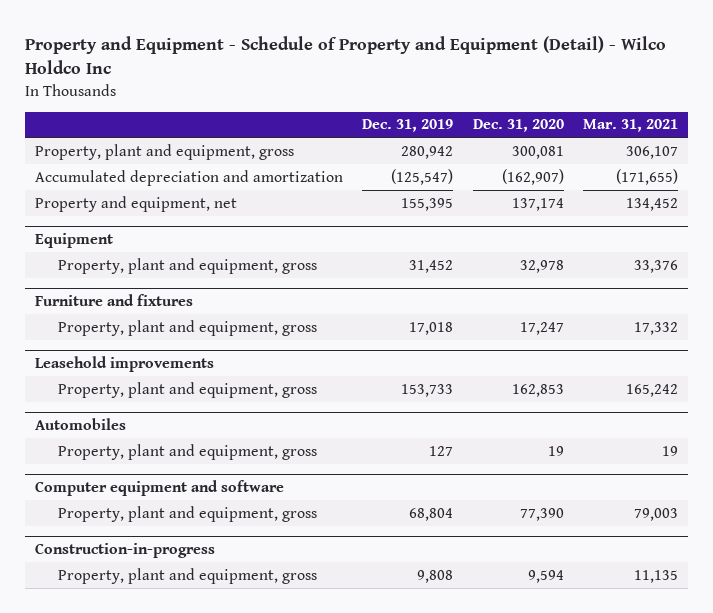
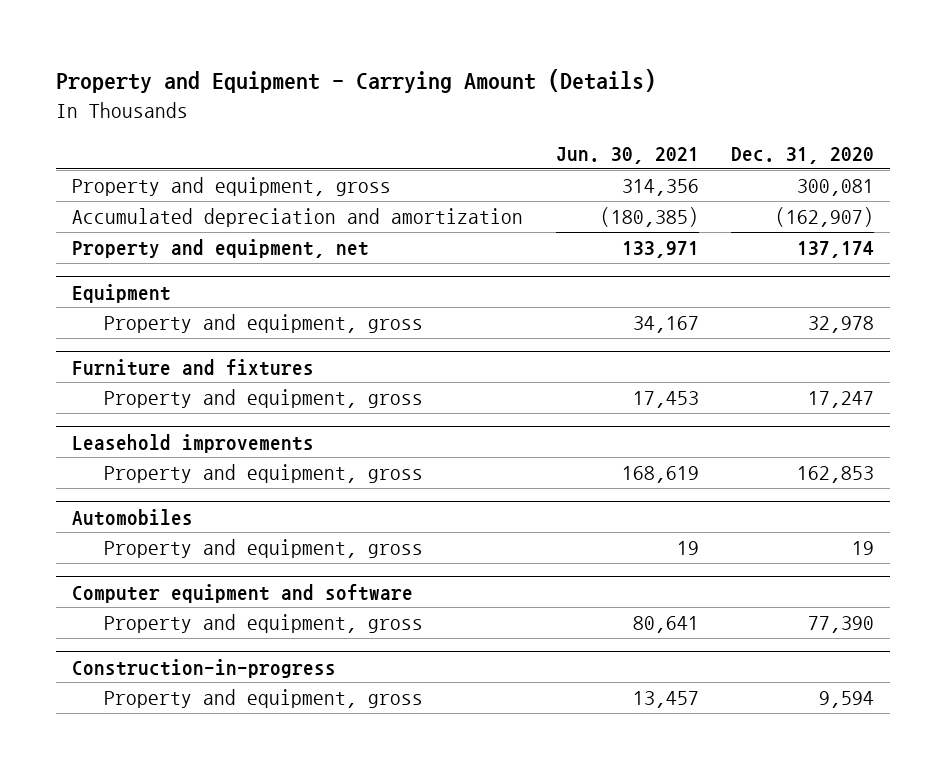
[25,35,667,75] Property and Equipment - Schedule of Property and Equipment (Detail) - Wilco Holdco Inc -> [55,69,656,94] Property and Equipment - Carrying Amount (Details)
[362,119,454,133] Dec. 31, 2019 -> none
[583,119,679,133] Mar. 31, 2021 -> none
none -> [555,146,699,164] Jun. 30, 2021
[34,143,294,160] Property, plant and equipment, gross -> [71,177,391,197] Property and equipment, gross
[57,257,317,274] Property, plant and equipment, gross -> [104,314,424,334] Property and equipment, gross
[57,319,317,336] Property, plant and equipment, gross -> [104,389,424,409] Property and equipment, gross
[57,381,317,398] Property, plant and equipment, gross -> [104,464,424,484] Property and equipment, gross
[57,443,317,460] Property, plant and equipment, gross -> [104,539,424,559] Property and equipment, gross
[57,505,317,522] Property, plant and equipment, gross -> [104,614,424,634] Property and equipment, gross
[57,567,317,584] Property, plant and equipment, gross -> [104,689,424,709] Property and equipment, gross

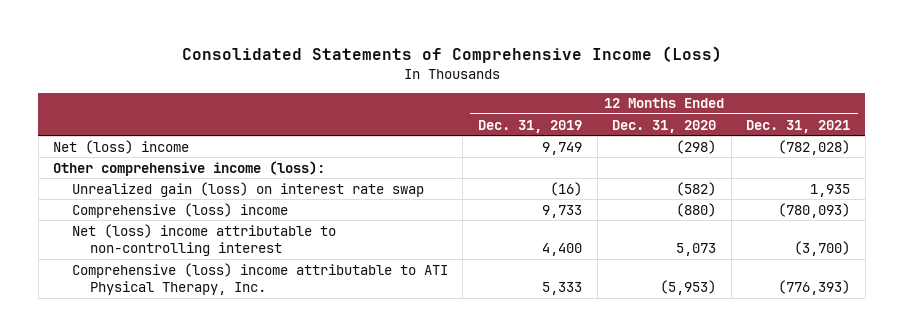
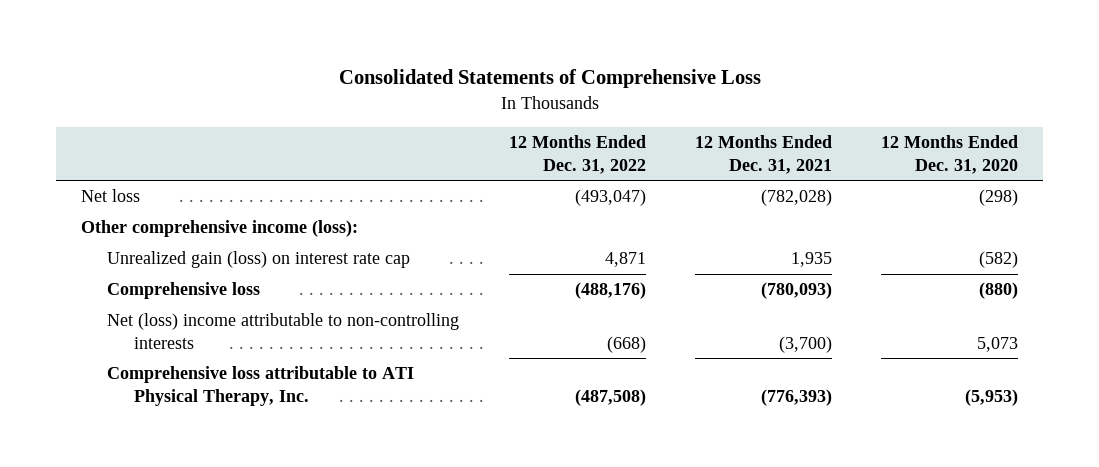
[181,45,722,63] Consolidated Statements of Comprehensive Income (Loss) -> [338,69,761,89] Consolidated Statements of Comprehensive Loss
[477,119,582,133] Dec. 31, 2019 -> none
none -> [508,134,646,174] 12 Months Ended Dec. 31, 2022
[53,139,190,154] Net (loss) income -> [81,189,141,203] Net loss
[71,181,424,197] Unrealized gain (loss) on interest rate swap -> [107,251,411,269] Unrealized gain (loss) on interest rate cap
[71,202,288,218] Comprehensive (loss) income -> [107,282,261,300] Comprehensive loss
[71,223,336,257] Net (loss) income attributable to non-controlling interest -> [107,313,460,350] Net (loss) income attributable to non-controlling interests
[71,262,448,296] Comprehensive (loss) income attributable to ATI Physical Therapy, Inc. -> [107,366,415,407] Comprehensive loss attributable to ATI Physical Therapy, Inc.

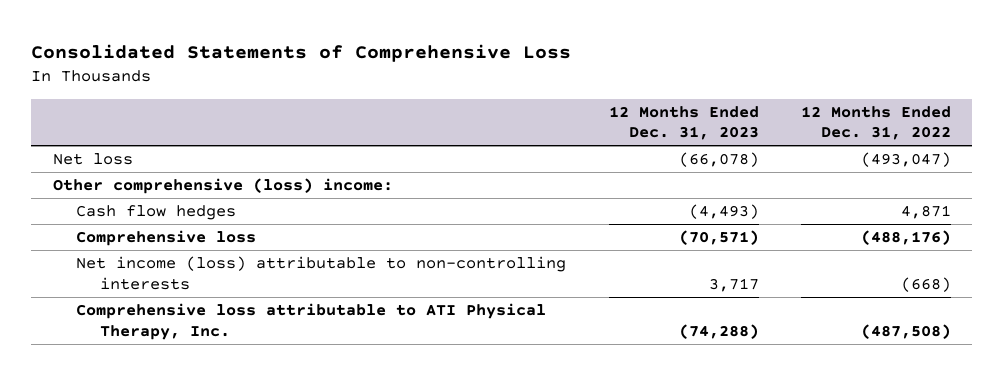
[694,134,832,174] 12 Months Ended Dec. 31, 2021 -> none
[880,134,1018,174] 12 Months Ended Dec. 31, 2020 -> none
none -> [608,105,759,141] 12 Months Ended Dec. 31, 2023
[81,220,359,238] Other comprehensive income (loss): -> [52,177,393,194] Other comprehensive (loss) income:
[107,251,411,269] Unrealized gain (loss) on interest rate cap -> [76,204,237,220] Cash flow hedges
[107,313,460,350] Net (loss) income attributable to non-controlling interests -> [76,255,567,290] Net income (loss) attributable to non-controlling interests

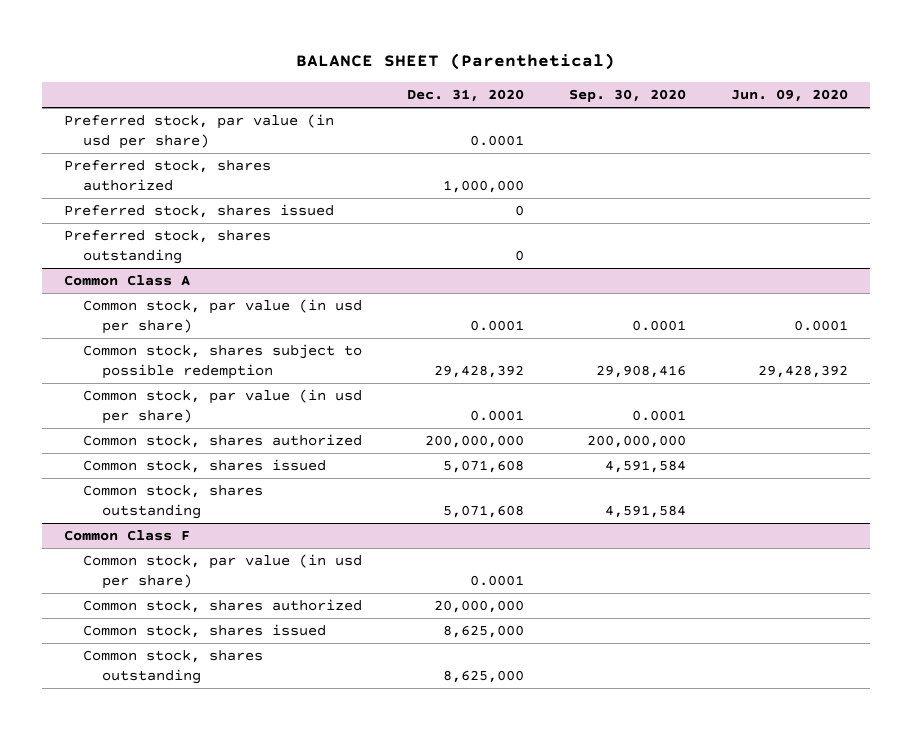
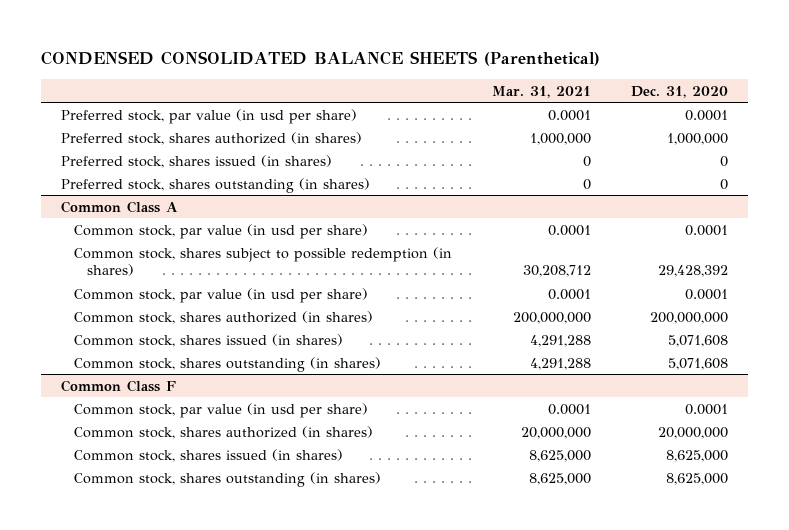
[296,53,616,71] BALANCE SHEET (Parenthetical) -> [41,51,601,67] CONDENSED CONSOLIDATED BALANCE SHEETS (Parenthetical)
[569,89,687,103] Sep. 30, 2020 -> none
[730,89,848,103] Jun. 09, 2020 -> none
none -> [491,85,591,98] Mar. 31, 2021
[64,160,272,191] Preferred stock, shares authorized -> [61,131,363,145] Preferred stock, shares authorized (in shares)
[64,204,335,219] Preferred stock, shares issued -> [61,154,333,168] Preferred stock, shares issued (in shares)
[64,230,272,264] Preferred stock, shares outstanding -> [61,177,371,193] Preferred stock, shares outstanding (in shares)
[83,344,363,379] Common stock, shares subject to possible redemption -> [74,246,453,277] Common stock, shares subject to possible redemption (in shares)
[83,434,363,449] Common stock, shares authorized -> [74,310,374,324] Common stock, shares authorized (in shares)
[83,459,327,474] Common stock, shares issued -> [74,333,344,347] Common stock, shares issued (in shares)
[83,485,264,519] Common stock, shares outstanding -> [74,356,382,372] Common stock, shares outstanding (in shares)
[83,599,363,614] Common stock, shares authorized -> [74,425,374,439] Common stock, shares authorized (in shares)
[83,624,327,639] Common stock, shares issued -> [74,448,344,462] Common stock, shares issued (in shares)
[83,650,264,684] Common stock, shares outstanding -> [74,471,382,487] Common stock, shares outstanding (in shares)

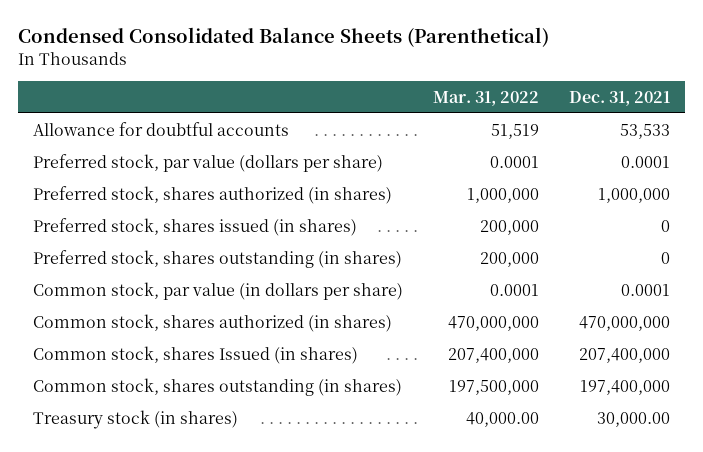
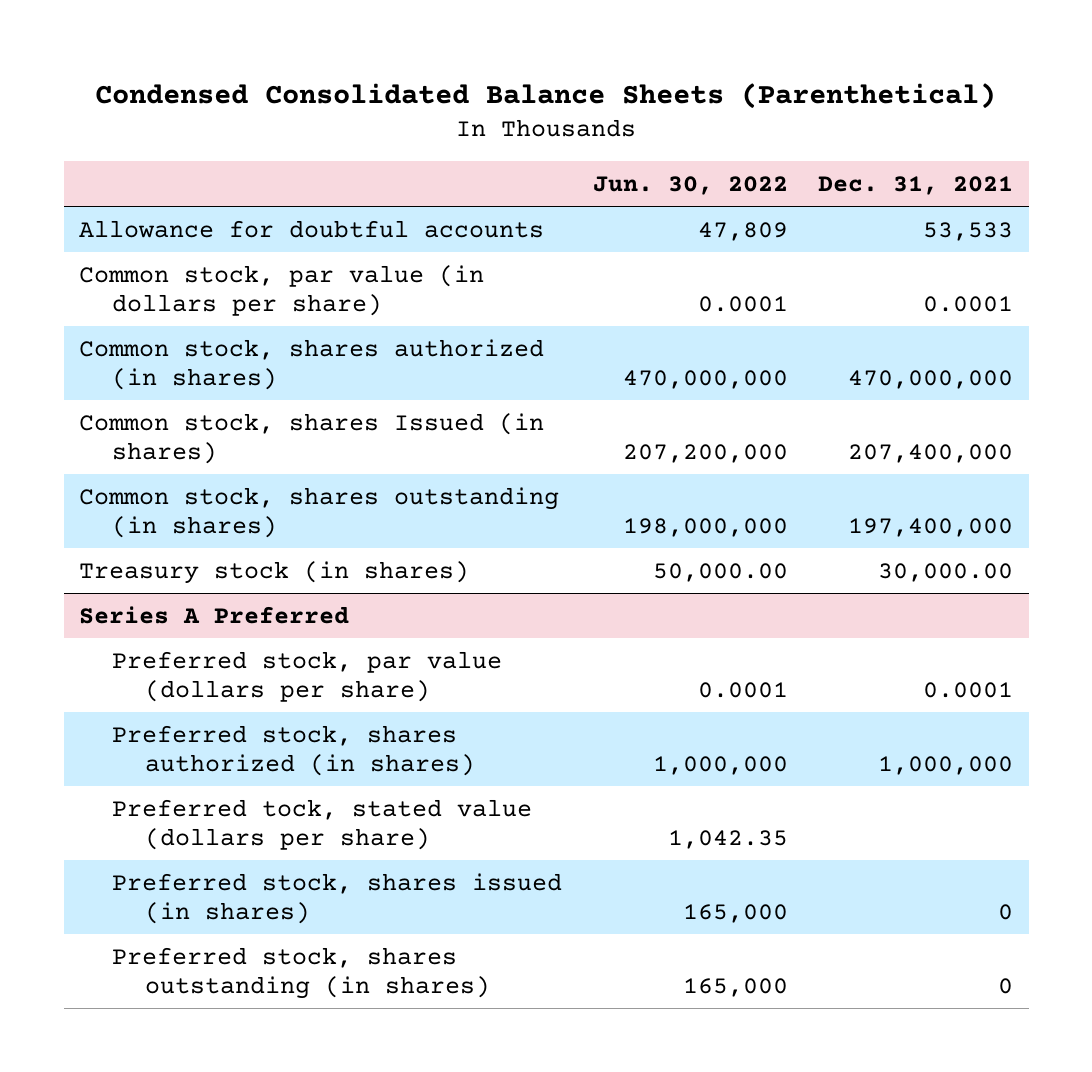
[433,90,540,106] Mar. 31, 2022 -> none
none -> [592,176,788,196] Jun. 30, 2022
[32,153,383,172] Preferred stock, par value (dollars per share) -> none
[32,185,392,204] Preferred stock, shares authorized (in shares) -> none
[32,217,357,236] Preferred stock, shares issued (in shares) -> none
[32,249,402,268] Preferred stock, shares outstanding (in shares) -> none
none -> [79,605,350,624] Series A Preferred
none -> [111,650,502,703] Preferred stock, par value (dollars per share)
none -> [111,724,475,777] Preferred stock, shares authorized (in shares)
none -> [111,798,532,851] Preferred tock, stated value (dollars per share)
none -> [111,872,562,925] Preferred stock, shares issued (in shares)
none -> [111,946,490,1000] Preferred stock, shares outstanding (in shares)

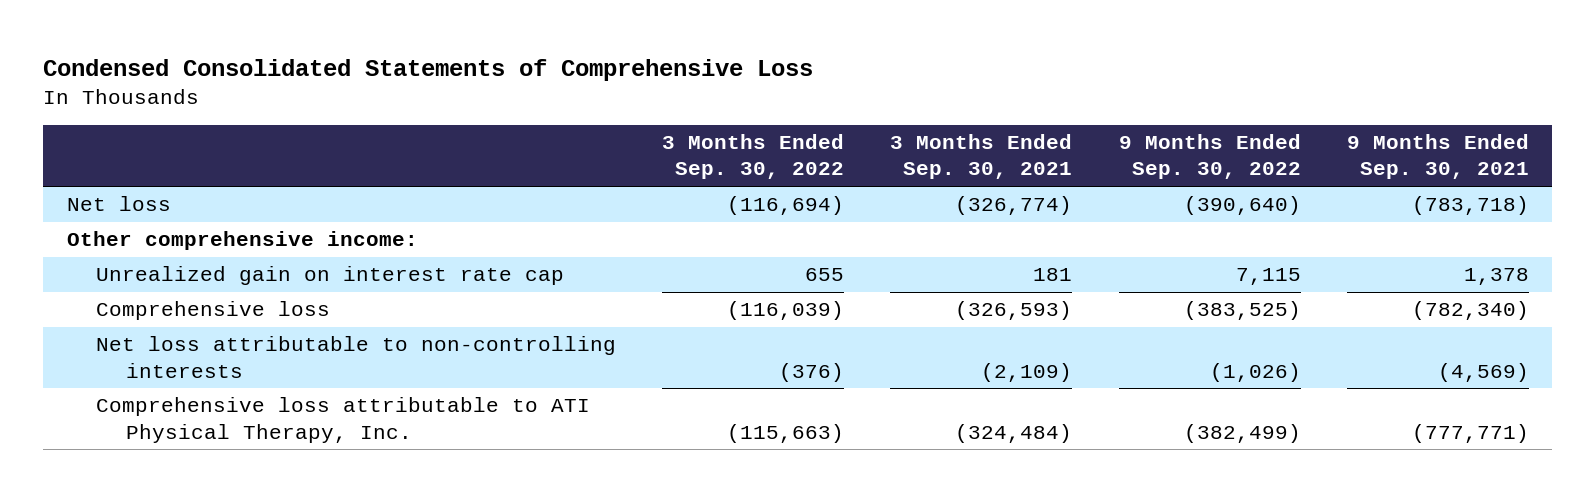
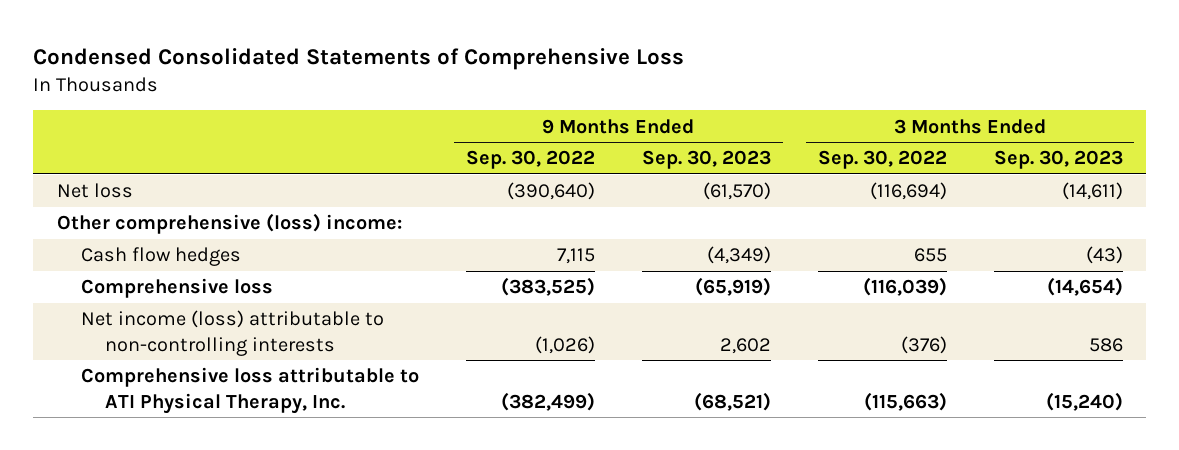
[890,134,1073,180] 3 Months Ended Sep. 30, 2021 -> none
[1346,134,1529,180] 9 Months Ended Sep. 30, 2021 -> none
none -> [641,150,771,170] Sep. 30, 2023
none -> [993,150,1123,170] Sep. 30, 2023
[66,231,418,251] Other comprehensive income: -> [56,213,402,235] Other comprehensive (loss) income:
[96,266,565,286] Unrealized gain on interest rate cap -> [81,247,242,267] Cash flow hedges
[96,336,617,378] Net loss attributable to non-controlling interests -> [81,310,385,356] Net income (loss) attributable to non-controlling interests

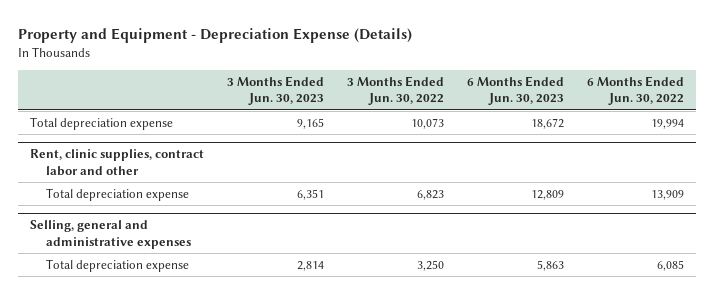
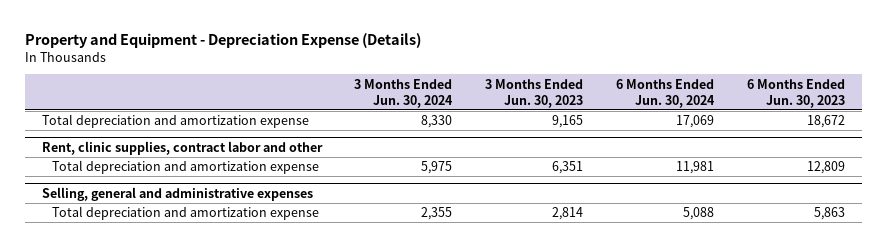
[347,75,445,106] 3 Months Ended Jun. 30, 2022 -> none
[587,75,685,106] 6 Months Ended Jun. 30, 2022 -> none
none -> [354,78,454,108] 3 Months Ended Jun. 30, 2024
none -> [616,78,716,108] 6 Months Ended Jun. 30, 2024
[29,116,173,130] Total depreciation expense -> [41,114,309,129] Total depreciation and amortization expense
[45,187,189,201] Total depreciation expense -> [52,160,320,175] Total depreciation and amortization expense
[45,258,189,272] Total depreciation expense -> [52,206,320,221] Total depreciation and amortization expense

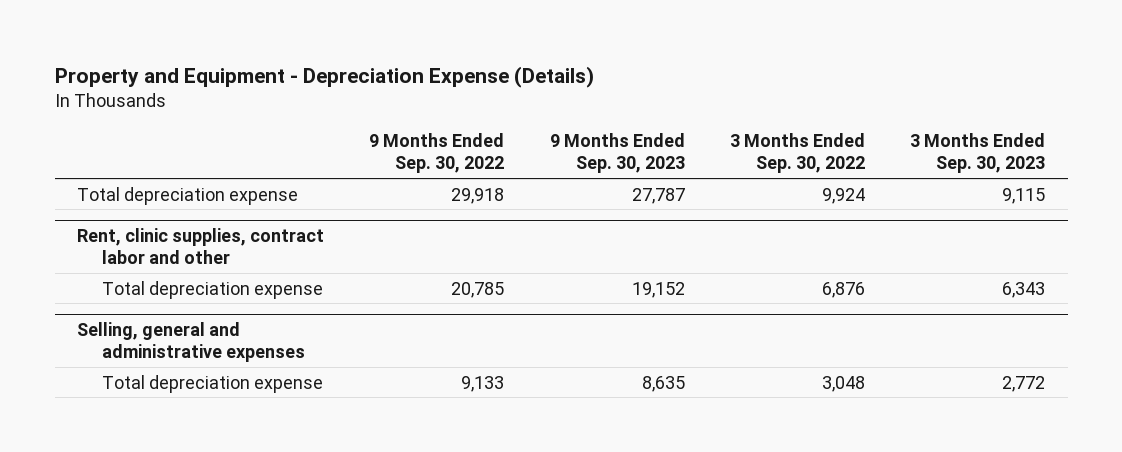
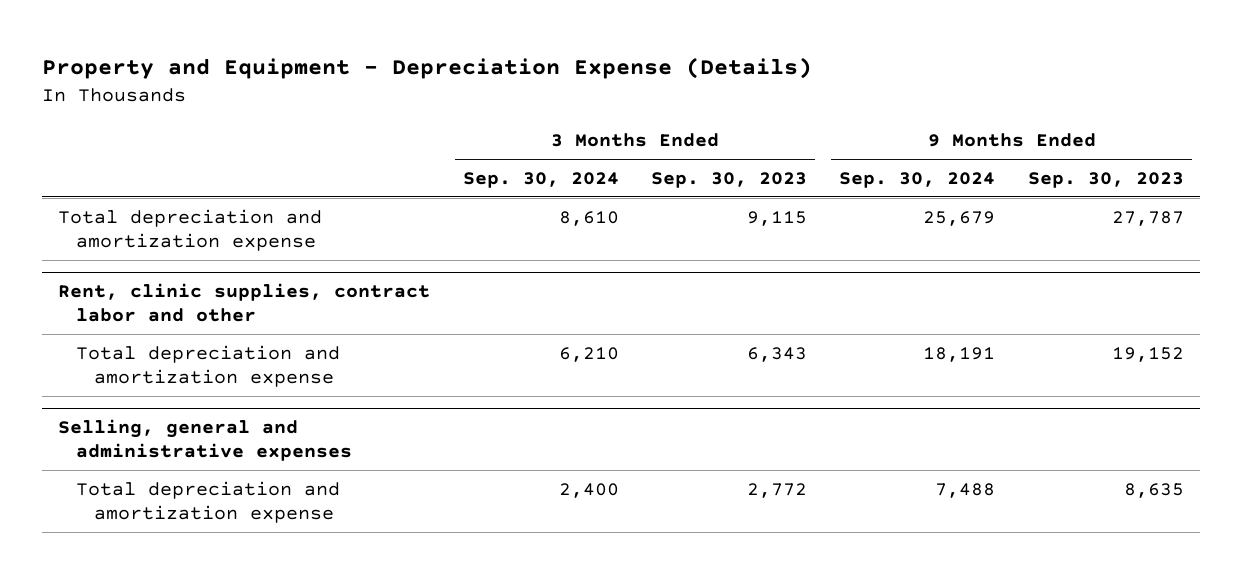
[369,133,505,174] 9 Months Ended Sep. 30, 2022 -> none
[729,133,865,174] 3 Months Ended Sep. 30, 2022 -> none
none -> [462,171,619,188] Sep. 30, 2024
none -> [839,171,996,188] Sep. 30, 2024
[77,186,299,205] Total depreciation expense -> [58,208,323,252] Total depreciation and amortization expense
[102,280,324,299] Total depreciation expense -> [76,344,341,388] Total depreciation and amortization expense
[102,374,324,393] Total depreciation expense -> [76,480,341,524] Total depreciation and amortization expense

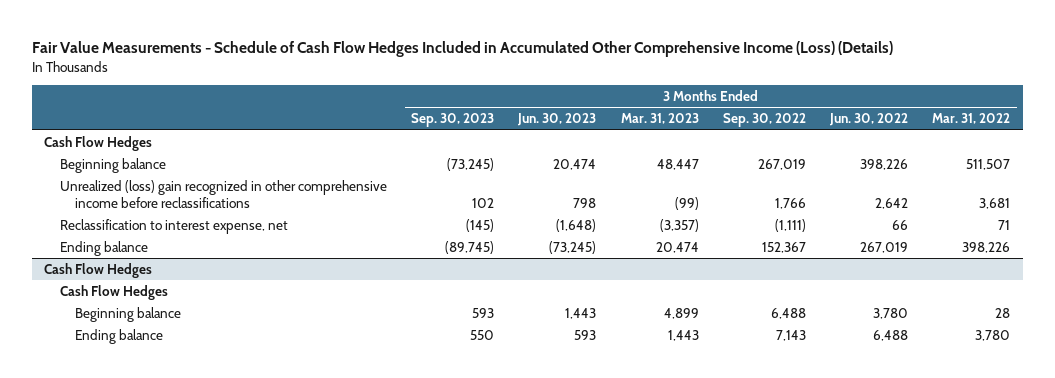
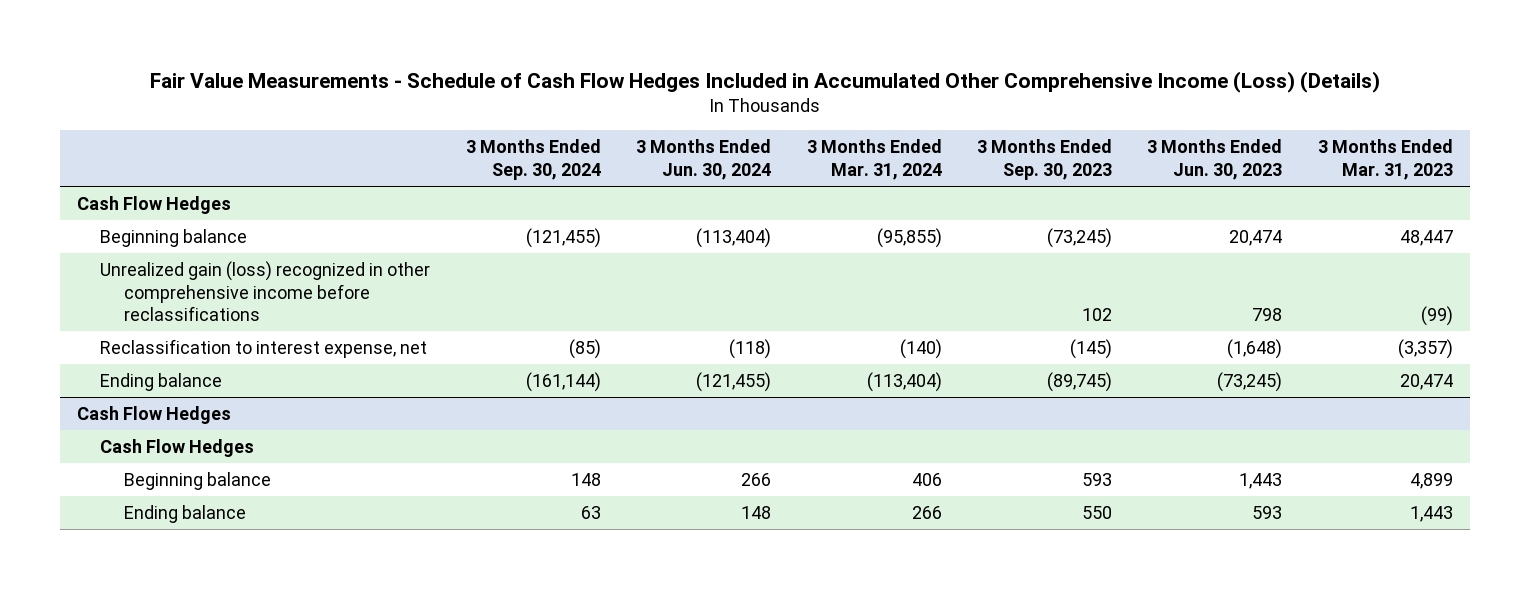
[722,113,806,128] Sep. 30, 2022 -> none
[829,113,909,127] Jun. 30, 2022 -> none
[932,113,1011,125] Mar. 31, 2022 -> none
none -> [465,139,601,180] 3 Months Ended Sep. 30, 2024
none -> [636,139,772,180] 3 Months Ended Jun. 30, 2024
none -> [806,139,942,180] 3 Months Ended Mar. 31, 2024
[59,179,387,208] Unrealized (loss) gain recognized in other comprehensive income before reclassifications -> [100,260,431,322] Unrealized gain (loss) recognized in other comprehensive income before reclassifications

